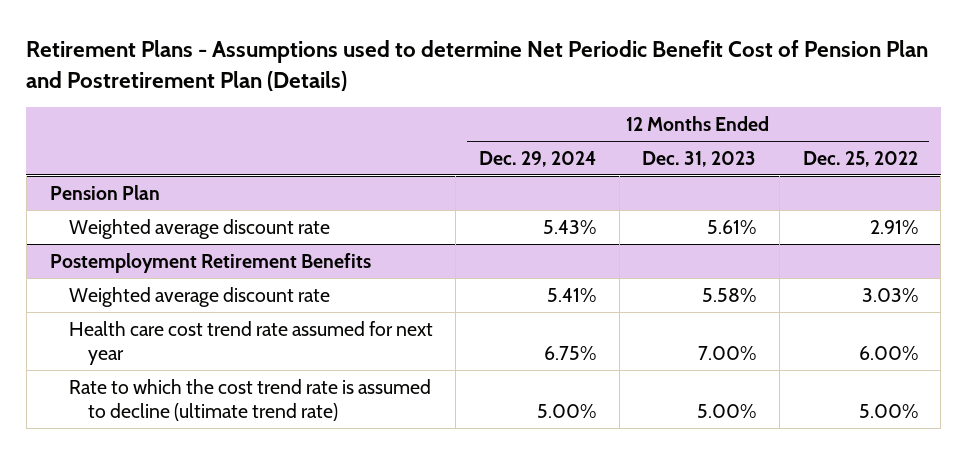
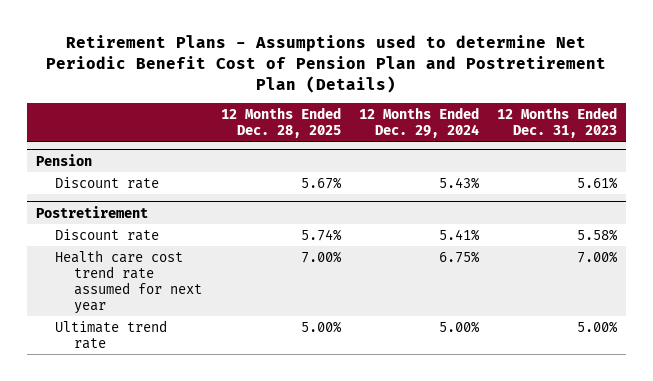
[802,150,918,167] Dec. 25, 2022 -> none
none -> [220,106,341,138] 12 Months Ended Dec. 28, 2025
[49,184,160,200] Pension Plan -> [36,153,93,166] Pension
[68,218,330,239] Weighted average discount rate -> [55,176,160,189] Discount rate
[49,252,371,273] Postemployment Retirement Benefits -> [36,205,149,218] Postretirement
[68,286,330,307] Weighted average discount rate -> [55,228,160,241] Discount rate
[68,378,431,422] Rate to which the cost trend rate is assumed to decline (ultimate trend rate) -> [55,319,168,349] Ultimate trend rate

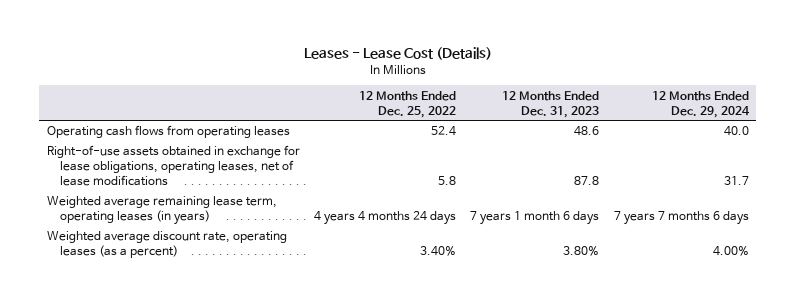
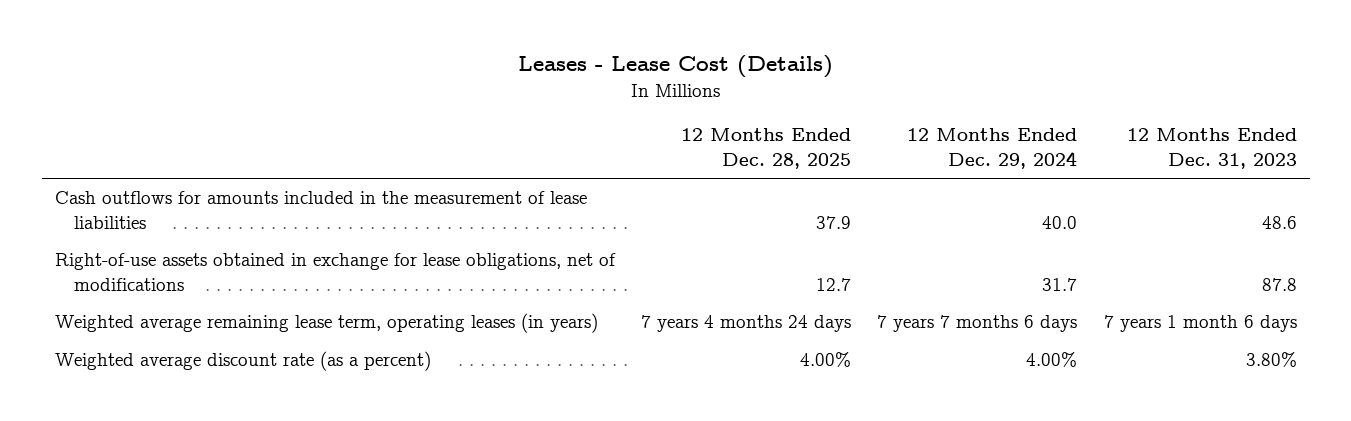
[358,90,456,118] 12 Months Ended Dec. 25, 2022 -> none
none -> [681,128,852,169] 12 Months Ended Dec. 28, 2025
[46,125,290,139] Operating cash flows from operating leases -> [54,191,587,230] Cash outflows for amounts included in the measurement of lease liabilities
[46,145,300,187] Right-of-use assets obtained in exchange for lease obligations, operating leases, net of lease modifications -> [54,253,616,292] Right-of-use assets obtained in exchange for lease obligations, net of modifications
[46,231,287,259] Weighted average discount rate, operating leases (as a percent) -> [54,351,431,372] Weighted average discount rate (as a percent)

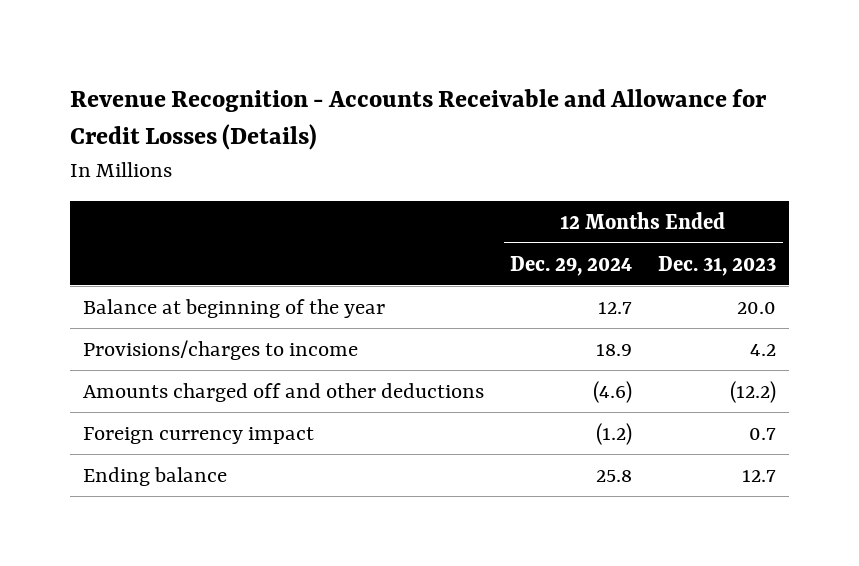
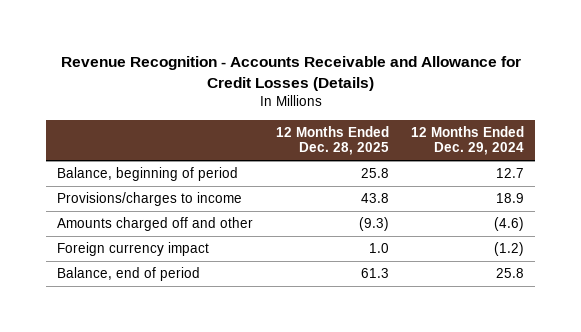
[658,255,777,276] Dec. 31, 2023 -> none
none -> [275,125,389,156] 12 Months Ended Dec. 28, 2025
[82,298,385,318] Balance at beginning of the year -> [57,167,239,182] Balance, beginning of period
[82,382,484,402] Amounts charged off and other deductions -> [57,217,254,232] Amounts charged off and other
[82,466,227,486] Ending balance -> [57,267,201,282] Balance, end of period

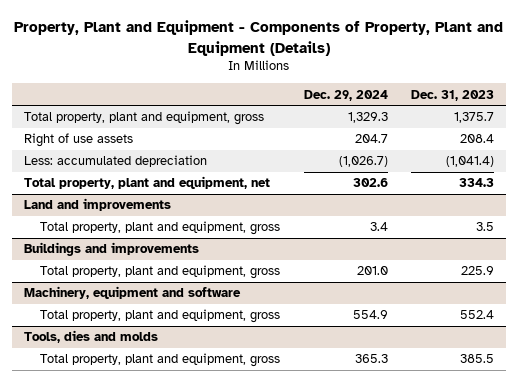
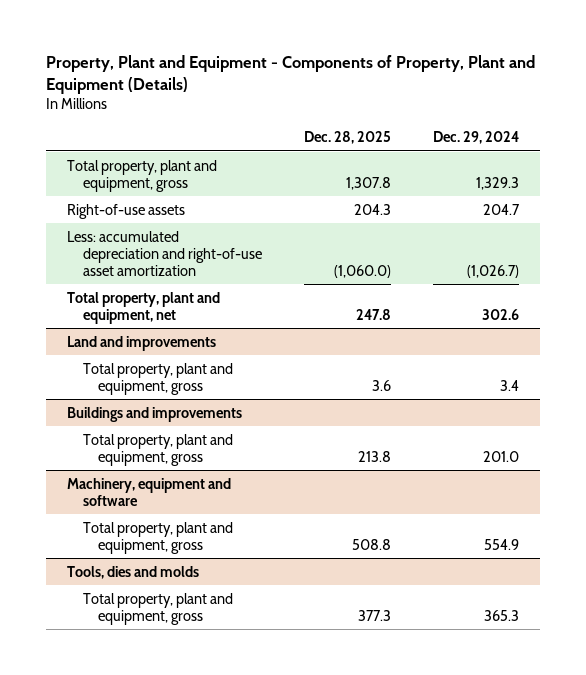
[411,89,495,101] Dec. 31, 2023 -> none
none -> [303,131,391,145] Dec. 28, 2025
[23,133,133,148] Right of use assets -> [66,203,185,219] Right-of-use assets
[23,155,207,168] Less: accumulated depreciation -> [66,230,262,276] Less: accumulated depreciation and right-of-use asset amortization

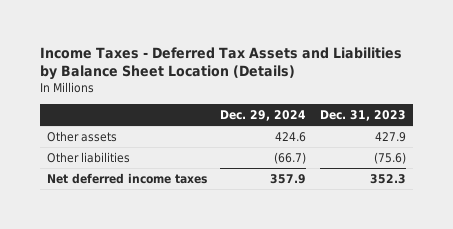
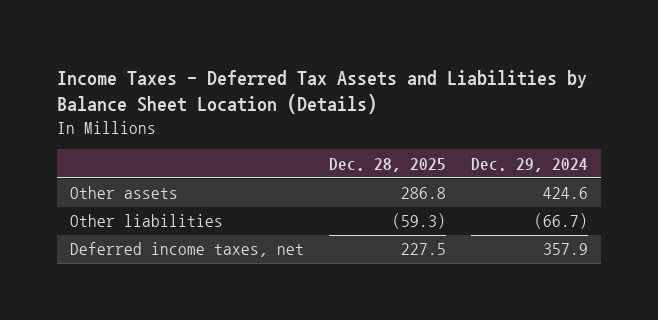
[320,110,407,122] Dec. 31, 2023 -> none
none -> [328,157,446,172] Dec. 28, 2025
[46,172,207,184] Net deferred income taxes -> [69,242,304,258] Deferred income taxes, net

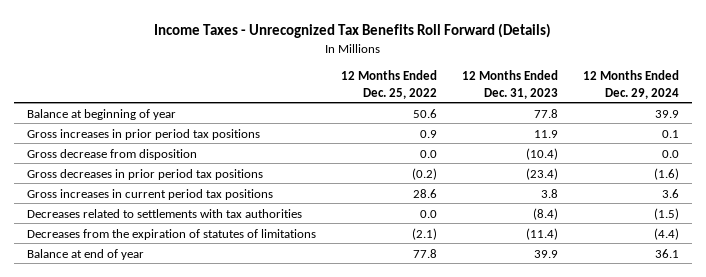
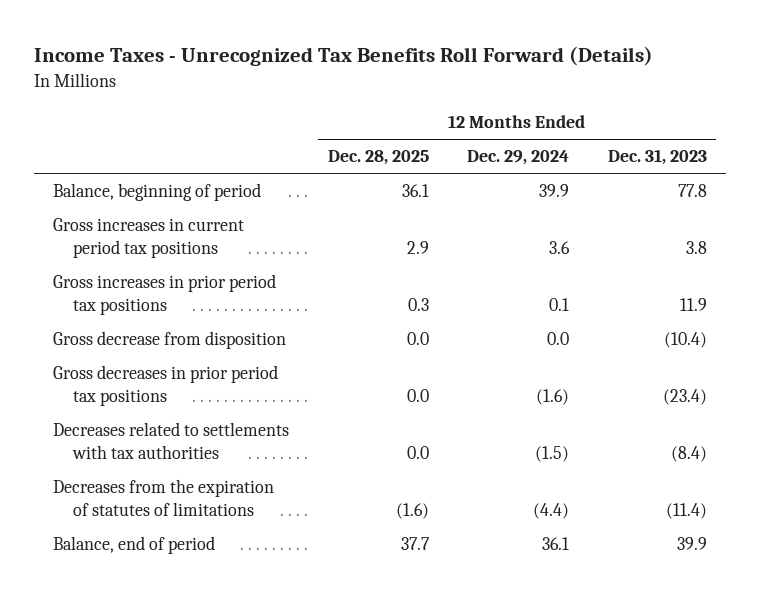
[341,70,438,99] 12 Months Ended Dec. 25, 2022 -> none
none -> [327,150,429,166] Dec. 28, 2025
[26,108,176,120] Balance at beginning of year -> [53,183,262,202] Balance, beginning of period
[26,188,273,200] Gross increases in current period tax positions -> [53,218,245,259] Gross increases in current period tax positions
[26,248,144,260] Balance at end of year -> [53,536,216,555] Balance, end of period

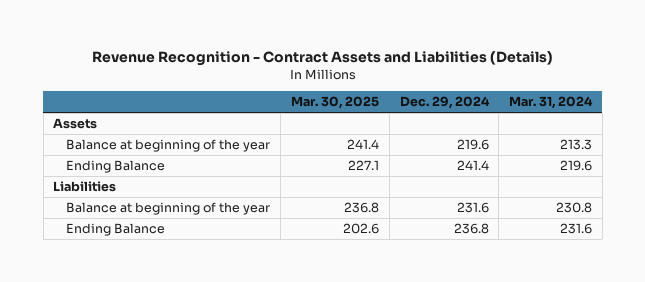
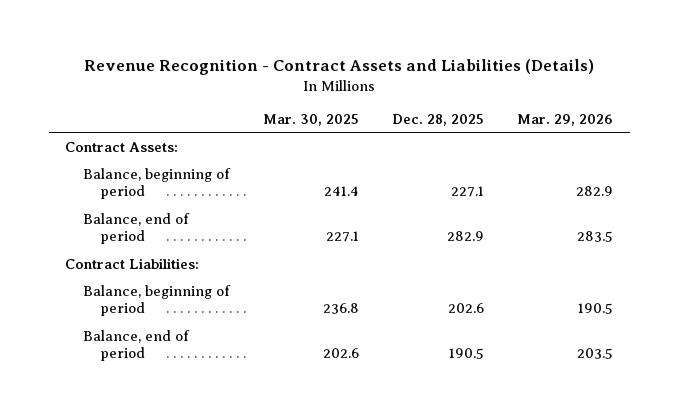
[399,96,490,110] Dec. 29, 2024 -> none
[509,96,594,110] Mar. 31, 2024 -> none
none -> [391,113,484,126] Dec. 28, 2025
none -> [517,113,614,126] Mar. 29, 2026
[53,117,98,129] Assets -> [65,141,179,152] Contract Assets:
[66,138,271,152] Balance at beginning of the year -> [82,167,231,200] Balance, beginning of period
[66,159,166,173] Ending Balance -> [82,212,190,245] Balance, end of period
[53,180,117,192] Liabilities -> [65,257,200,269] Contract Liabilities:
[66,201,271,215] Balance at beginning of the year -> [82,284,231,317] Balance, beginning of period
[66,222,166,236] Ending Balance -> [82,329,190,362] Balance, end of period

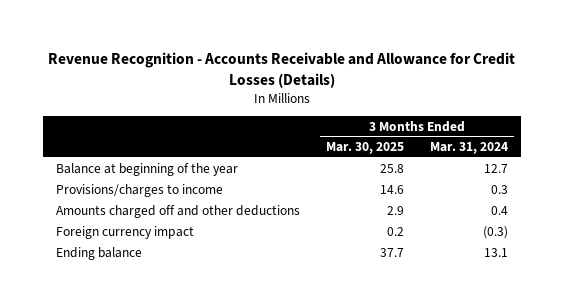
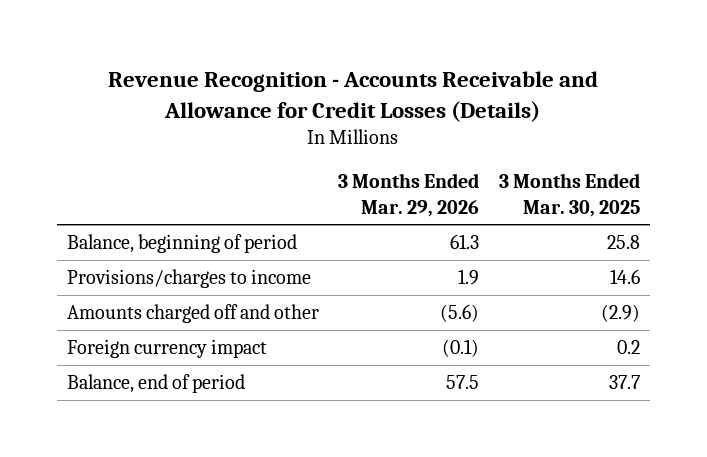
[429,142,508,155] Mar. 31, 2024 -> none
none -> [338,173,480,217] 3 Months Ended Mar. 29, 2026
[56,162,239,176] Balance at beginning of the year -> [66,234,297,254] Balance, beginning of period
[56,204,301,218] Amounts charged off and other deductions -> [66,304,319,324] Amounts charged off and other
[387,205,405,215] 2.9 -> [601,304,641,323] (2.9)
[56,246,143,260] Ending balance -> [66,374,245,394] Balance, end of period

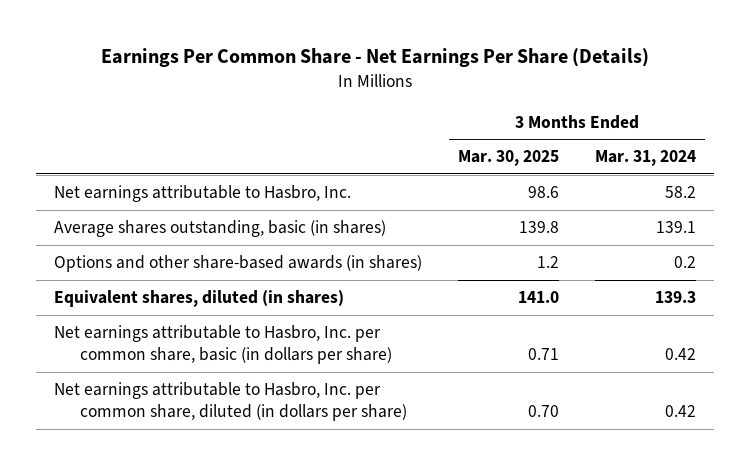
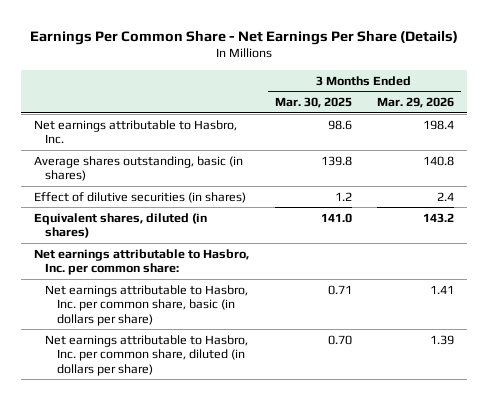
[594,150,696,167] Mar. 31, 2024 -> none
none -> [377,97,455,109] Mar. 29, 2026
[53,255,422,273] Options and other share-based awards (in shares) -> [34,191,247,203] Effect of dilutive securities (in shares)
none -> [34,248,250,276] Net earnings attributable to Hasbro, Inc. per common share:

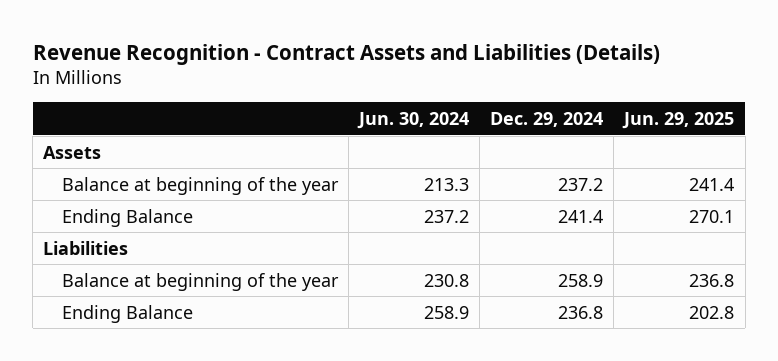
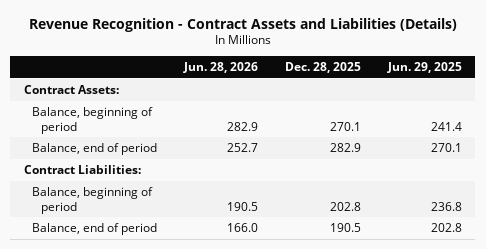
[356,111,469,129] Jun. 30, 2024 -> none
[490,111,604,127] Dec. 29, 2024 -> none
none -> [183,62,259,74] Jun. 28, 2026
none -> [285,62,362,74] Dec. 28, 2025
[43,145,102,159] Assets -> [23,84,119,94] Contract Assets:
[61,176,339,195] Balance at beginning of the year -> [32,106,154,134] Balance, beginning of period
[61,208,193,227] Ending Balance -> [32,142,158,155] Balance, end of period
[43,240,129,255] Liabilities -> [23,164,141,174] Contract Liabilities:
[61,272,339,291] Balance at beginning of the year -> [32,186,154,214] Balance, beginning of period
[61,304,193,323] Ending Balance -> [32,222,158,235] Balance, end of period

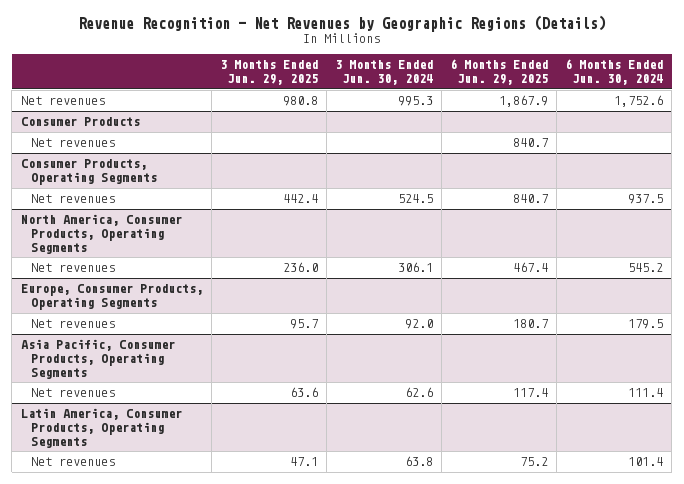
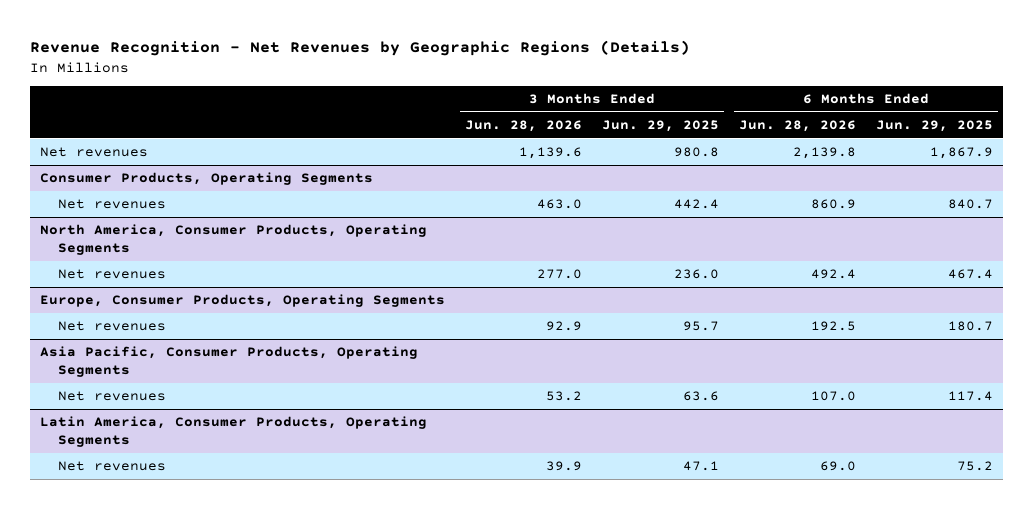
[334,60,433,86] 3 Months Ended Jun. 30, 2024 -> none
[565,59,664,86] 6 Months Ended Jun. 30, 2024 -> none
none -> [464,120,582,133] Jun. 28, 2026
none -> [738,120,856,133] Jun. 28, 2026
[20,117,140,127] Consumer Products -> none
[30,138,115,148] Net revenues -> none

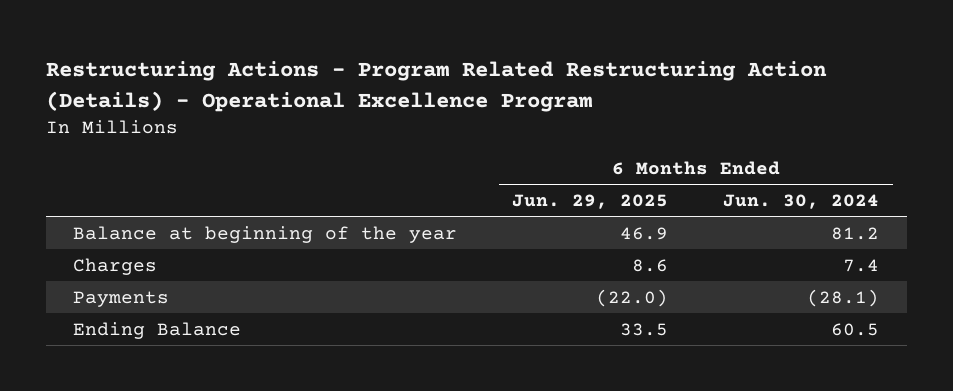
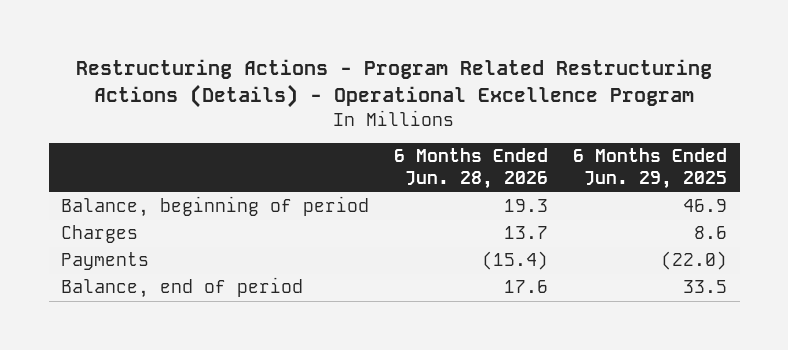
[45,61,827,112] Restructuring Actions - Program Related Restructuring Action (Details) - Operational Excellence Program -> [76,59,713,109] Restructuring Actions - Program Related Restructuring Actions (Details) - Operational Excellence Program
[723,194,880,210] Jun. 30, 2024 -> none
none -> [394,148,549,190] 6 Months Ended Jun. 28, 2026
[73,225,458,243] Balance at beginning of the year -> [61,196,370,218] Balance, beginning of period
[73,321,242,339] Ending Balance -> [61,277,304,299] Balance, end of period

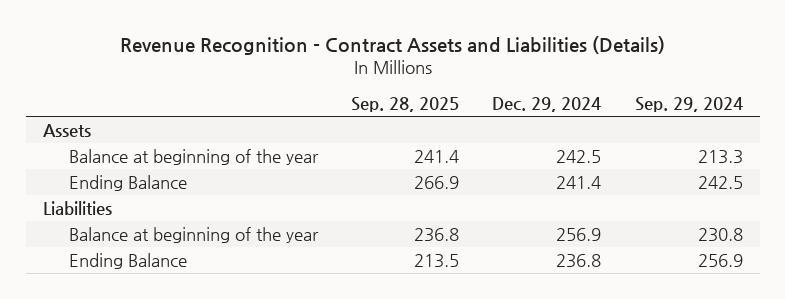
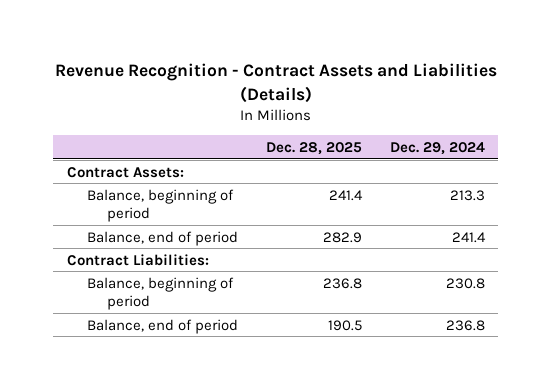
[351,96,460,112] Sep. 28, 2025 -> none
[634,96,743,112] Sep. 29, 2024 -> none
none -> [265,141,362,155] Dec. 28, 2025
[42,123,91,137] Assets -> [66,166,184,178] Contract Assets:
[68,148,319,165] Balance at beginning of the year -> [86,188,234,222] Balance, beginning of period
[556,149,602,163] 242.5 -> [449,189,485,201] 213.3
[68,174,187,191] Ending Balance -> [86,230,238,246] Balance, end of period
[42,200,112,215] Liabilities -> [66,253,209,266] Contract Liabilities:
[68,226,319,243] Balance at beginning of the year -> [86,276,234,310] Balance, beginning of period
[556,227,602,241] 256.9 -> [445,277,485,289] 230.8
[68,252,187,269] Ending Balance -> [86,318,238,334] Balance, end of period

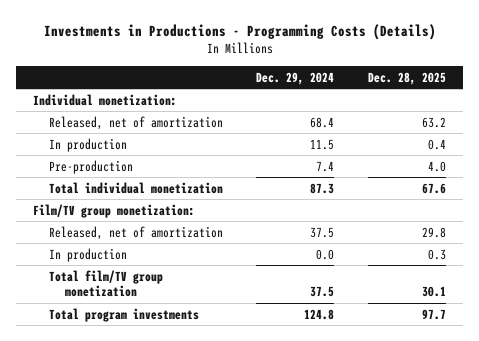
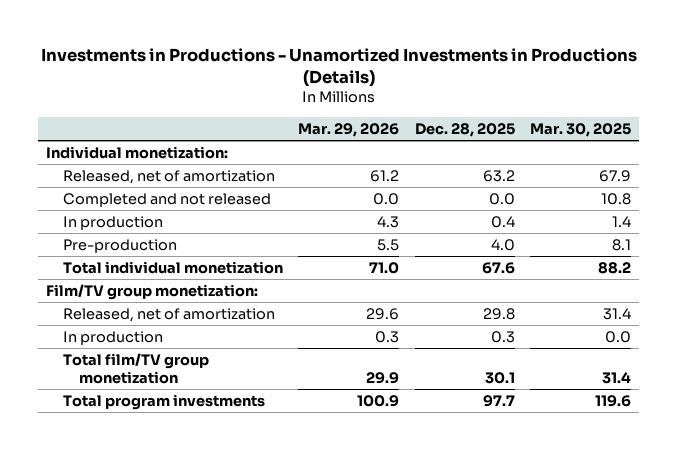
[43,23,436,40] Investments in Productions - Programming Costs (Details) -> [40,47,637,88] Investments in Productions - Unamortized Investments in Productions (Details)
[256,71,335,85] Dec. 29, 2024 -> none
none -> [298,122,400,137] Mar. 29, 2026
none -> [530,122,632,137] Mar. 30, 2025
none -> [62,192,271,207] Completed and not released

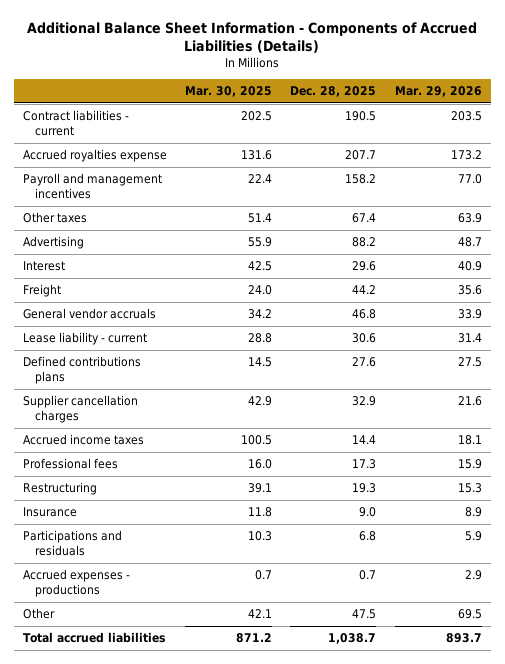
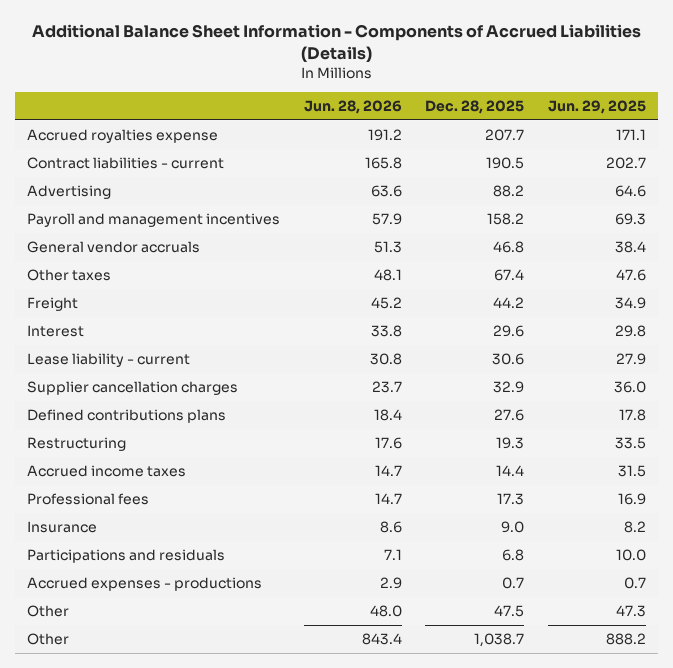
[185,86,273,98] Mar. 30, 2025 -> none
[394,86,482,98] Mar. 29, 2026 -> none
none -> [303,100,402,115] Jun. 28, 2026
none -> [548,100,647,115] Jun. 29, 2025
[23,110,130,137] Contract liabilities - current -> [27,156,225,169] Contract liabilities - current
[23,236,85,250] Advertising -> [27,184,112,199] Advertising
[23,308,157,320] General vendor accruals -> [27,240,201,253] General vendor accruals
[23,261,66,272] Interest -> [27,324,85,337] Interest
[23,356,142,385] Defined contributions plans -> [27,408,227,423] Defined contributions plans
[23,482,98,496] Restructuring -> [27,436,127,451] Restructuring
[23,632,166,644] Total accrued liabilities -> [27,632,70,645] Other

